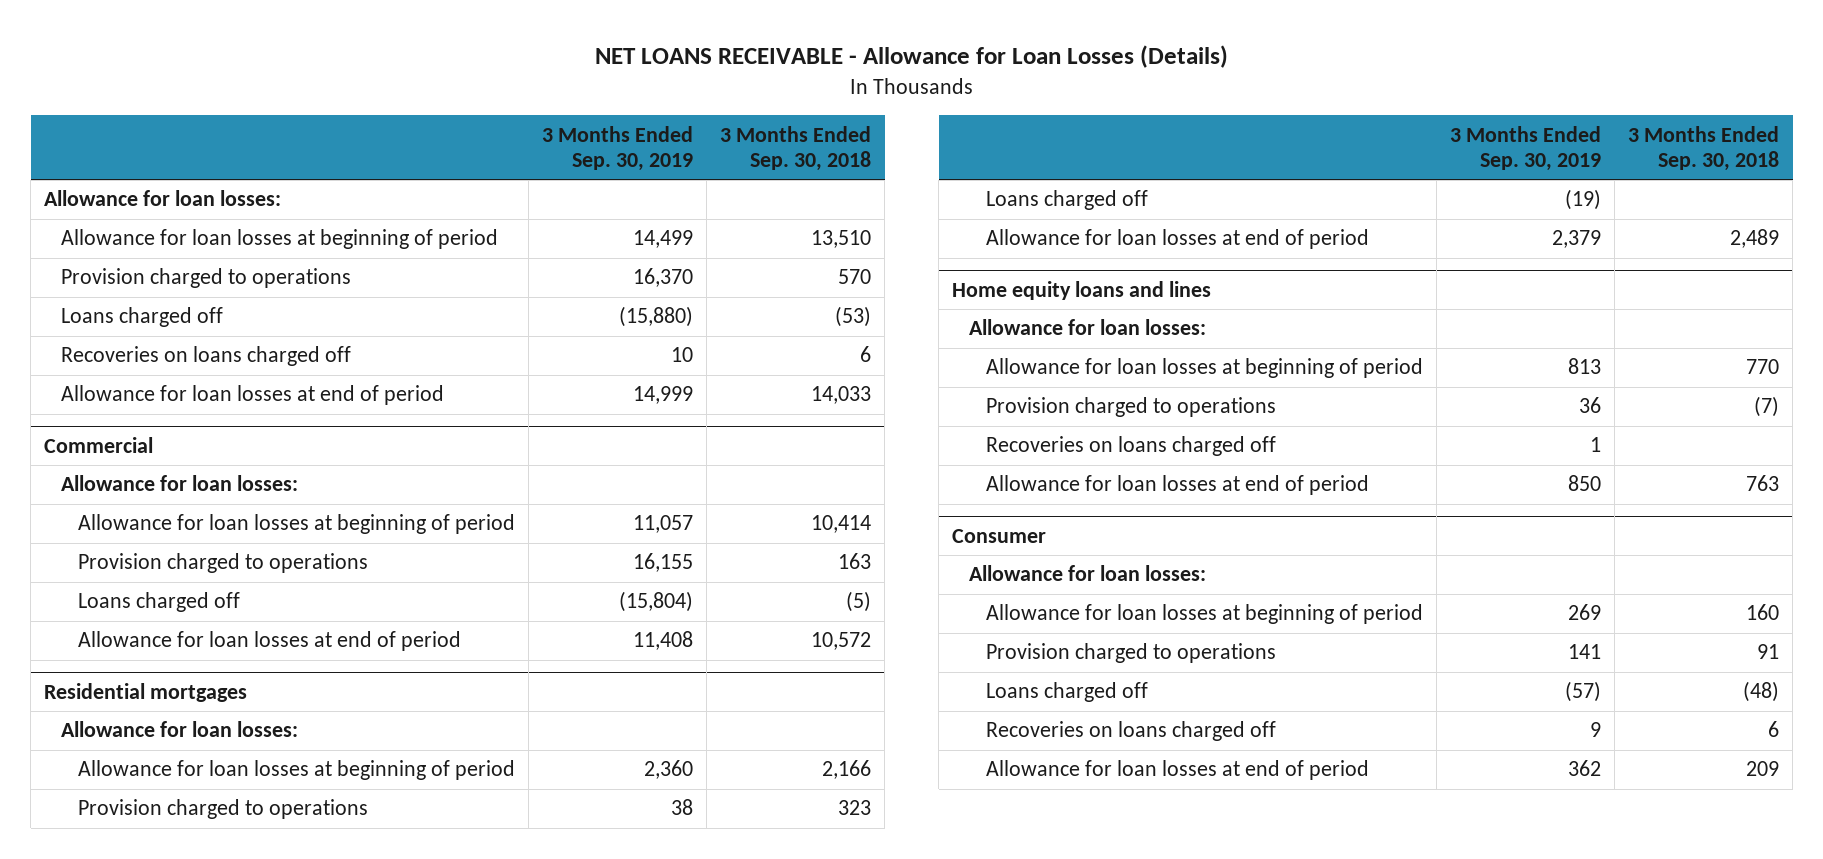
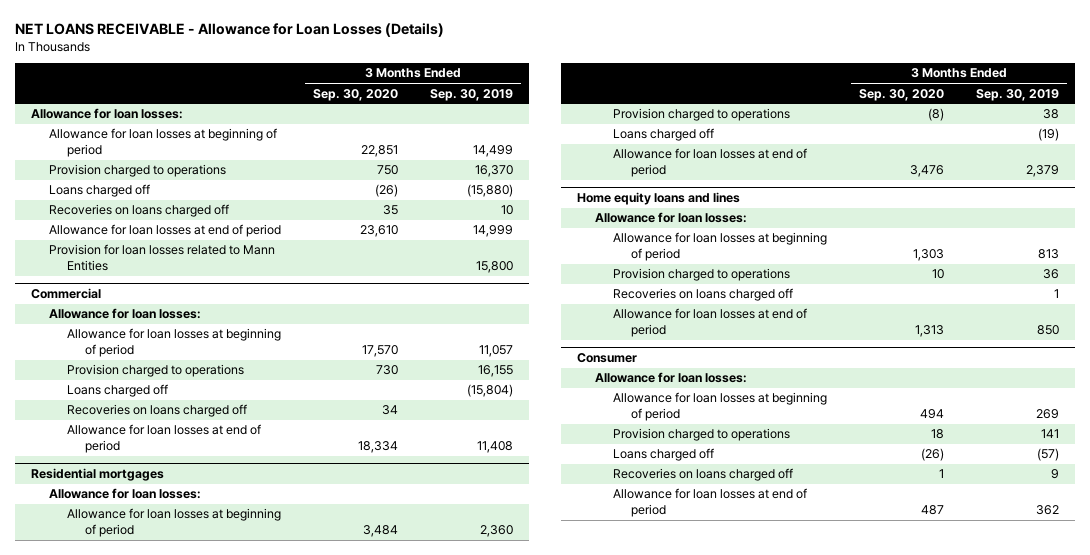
[720,125,872,171] 3 Months Ended Sep. 30, 2018 -> none
none -> [313,88,399,101] Sep. 30, 2020
none -> [48,244,275,272] Provision for loan losses related to Mann Entities
none -> [66,404,247,418] Recoveries on loans charged off

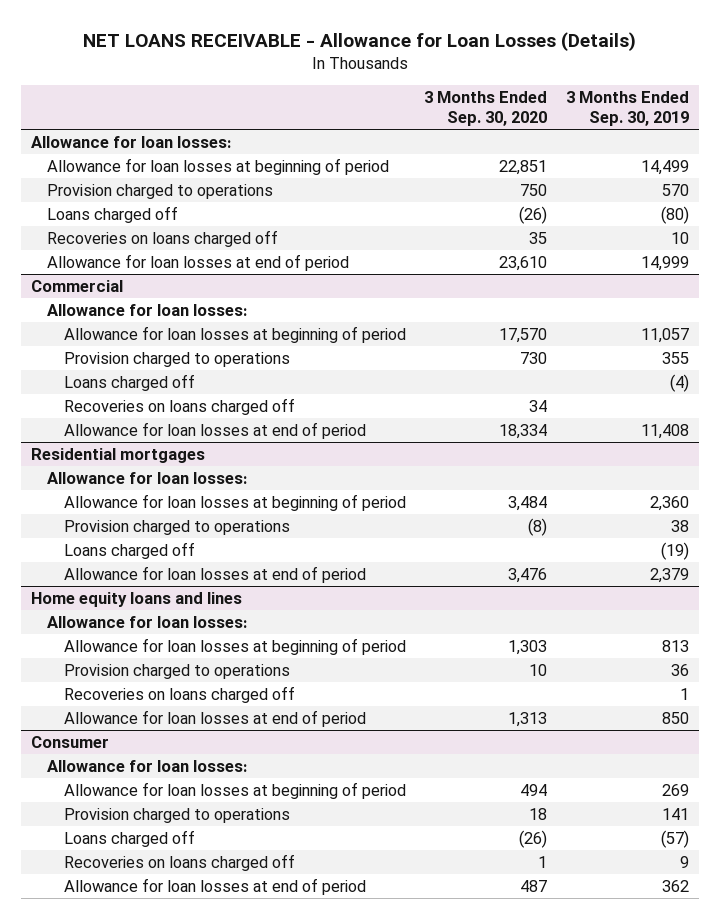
[475,165,514,178] 16,370 -> [662,183,690,196] 570
[467,184,514,198] (15,880) -> [661,205,690,224] (80)
[48,244,275,272] Provision for loan losses related to Mann Entities -> none
[478,365,514,378] 16,155 -> [662,351,690,364] 355
[467,384,514,398] (15,804) -> [670,373,690,392] (4)

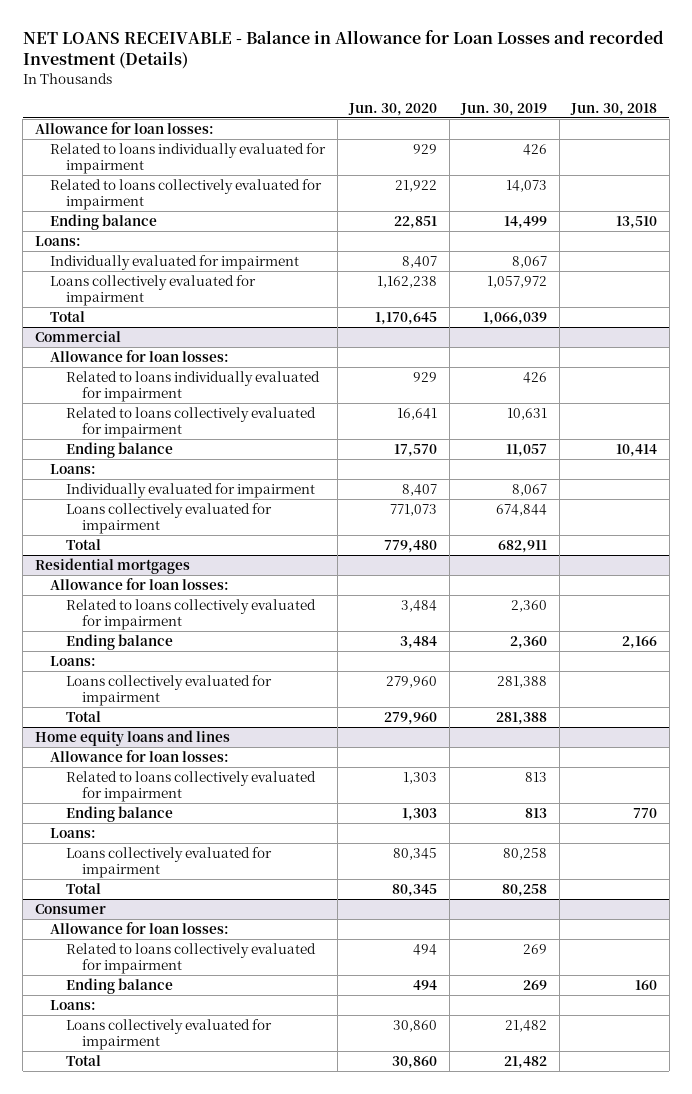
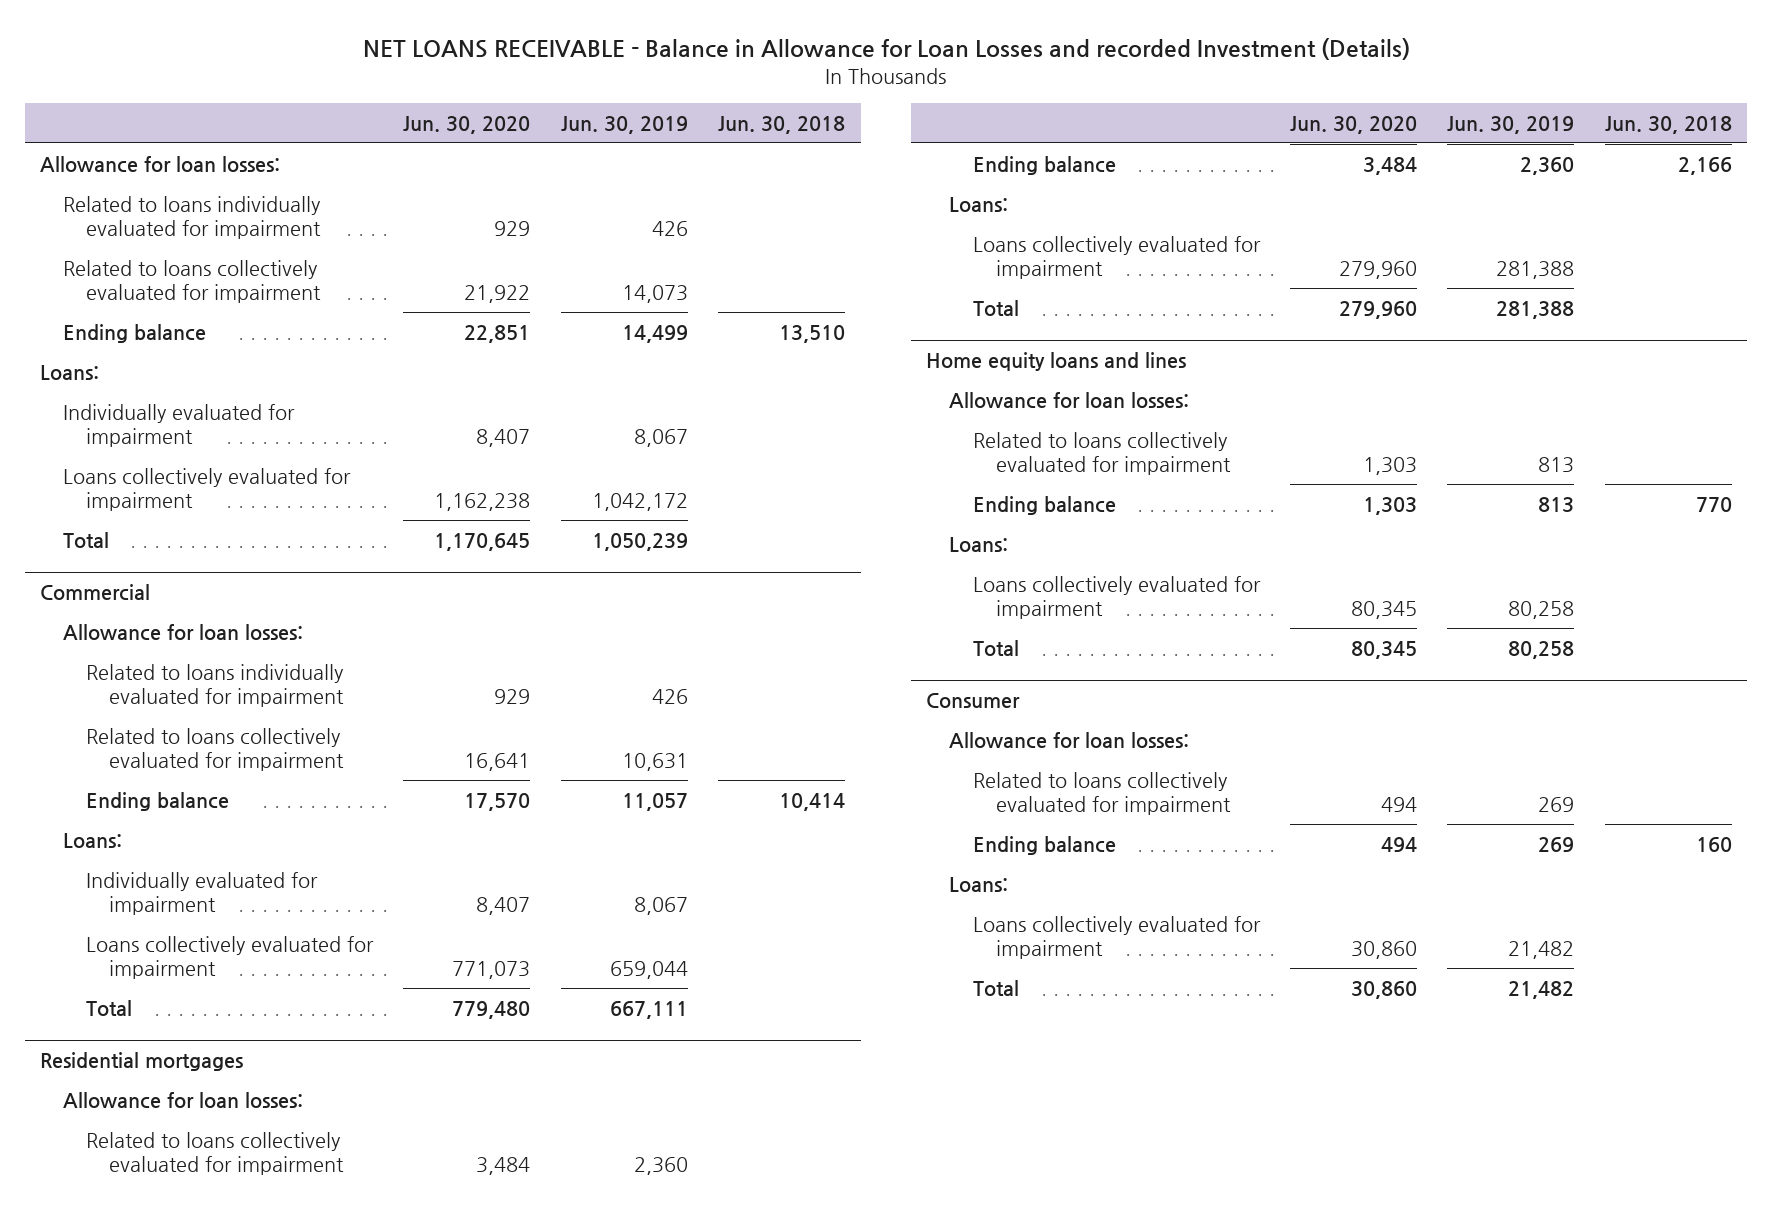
[487,276,548,289] 1,057,972 -> [591,493,688,512] 1,042,172
[483,312,548,326] 1,066,039 -> [591,532,688,551] 1,050,239
[496,504,548,517] 674,844 -> [609,961,688,980] 659,044
[498,540,548,554] 682,911 -> [609,1000,688,1019] 667,111

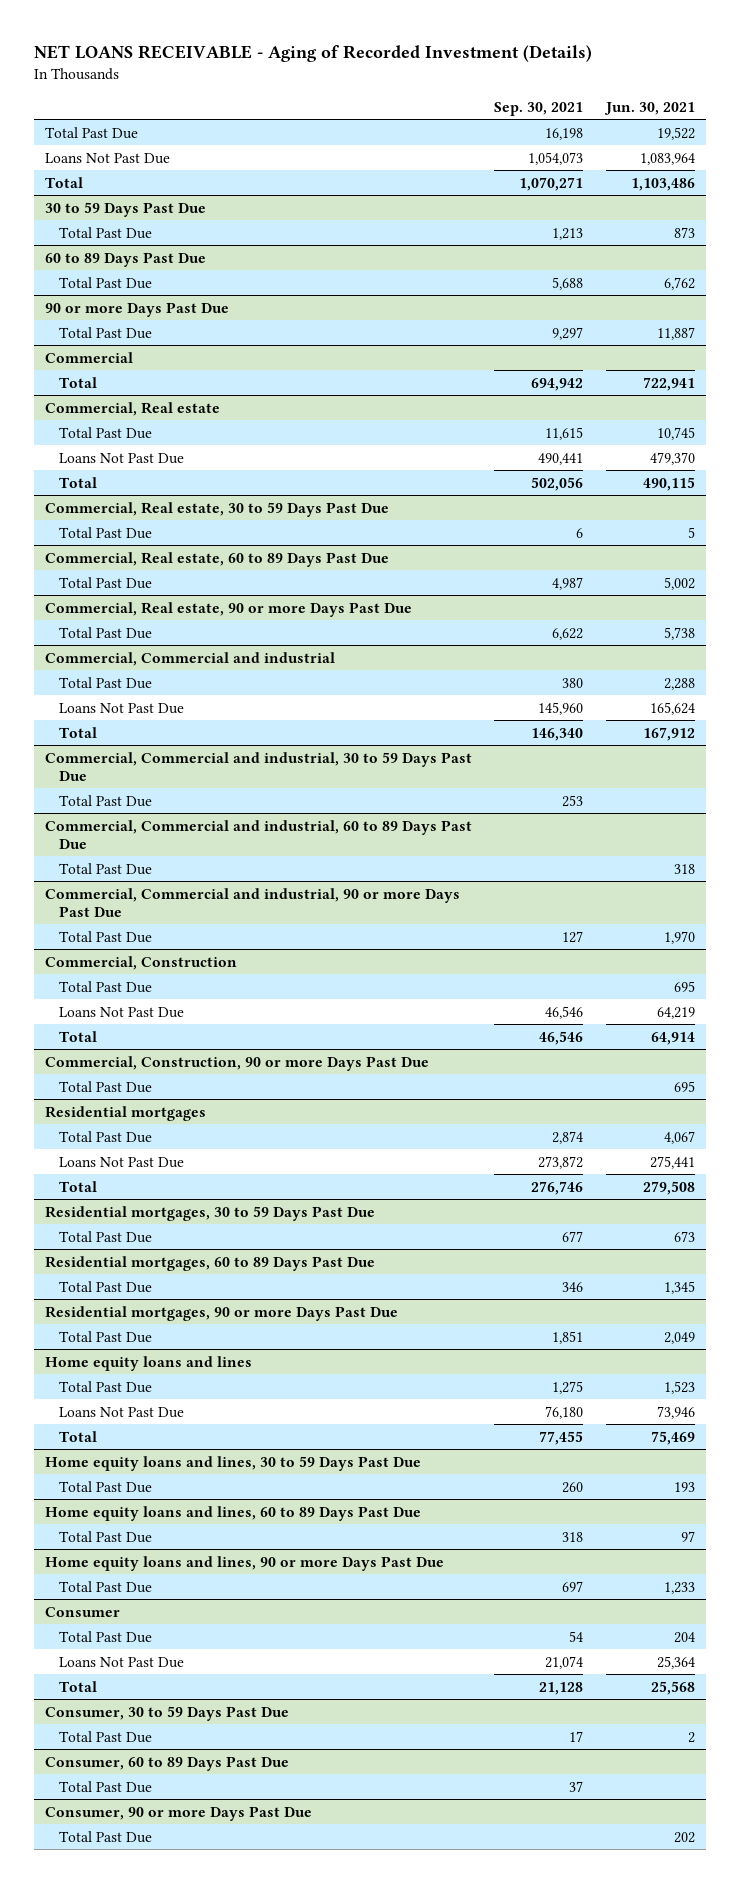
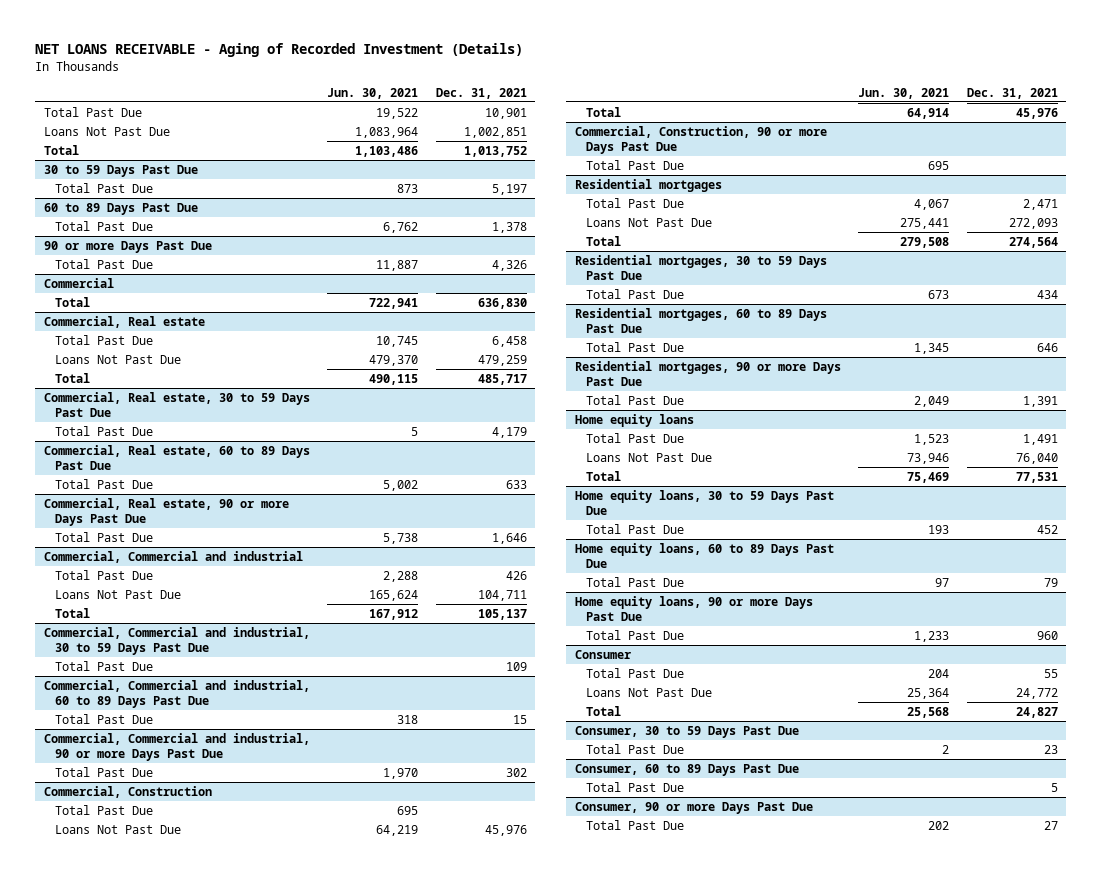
[494,101,584,116] Sep. 30, 2021 -> none
none -> [435,87,527,99] Dec. 31, 2021
[44,1355,252,1371] Home equity loans and lines -> [574,413,694,427] Home equity loans
[44,1455,421,1471] Home equity loans and lines, 30 to 59 Days Past Due -> [574,489,834,516] Home equity loans, 30 to 59 Days Past Due
[44,1505,421,1521] Home equity loans and lines, 60 to 89 Days Past Due -> [574,542,834,569] Home equity loans, 60 to 89 Days Past Due
[44,1555,444,1571] Home equity loans and lines, 90 or more Days Past Due -> [574,595,813,622] Home equity loans, 90 or more Days Past Due

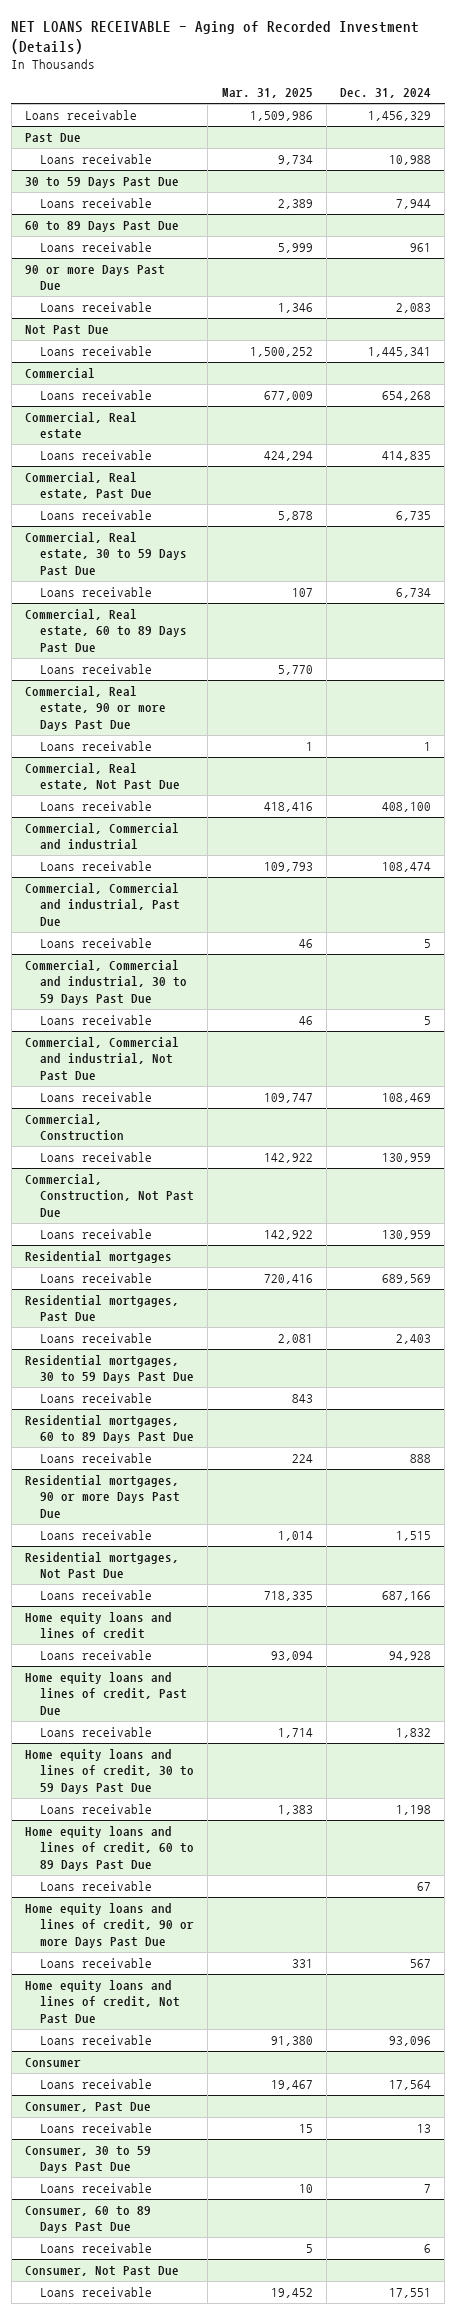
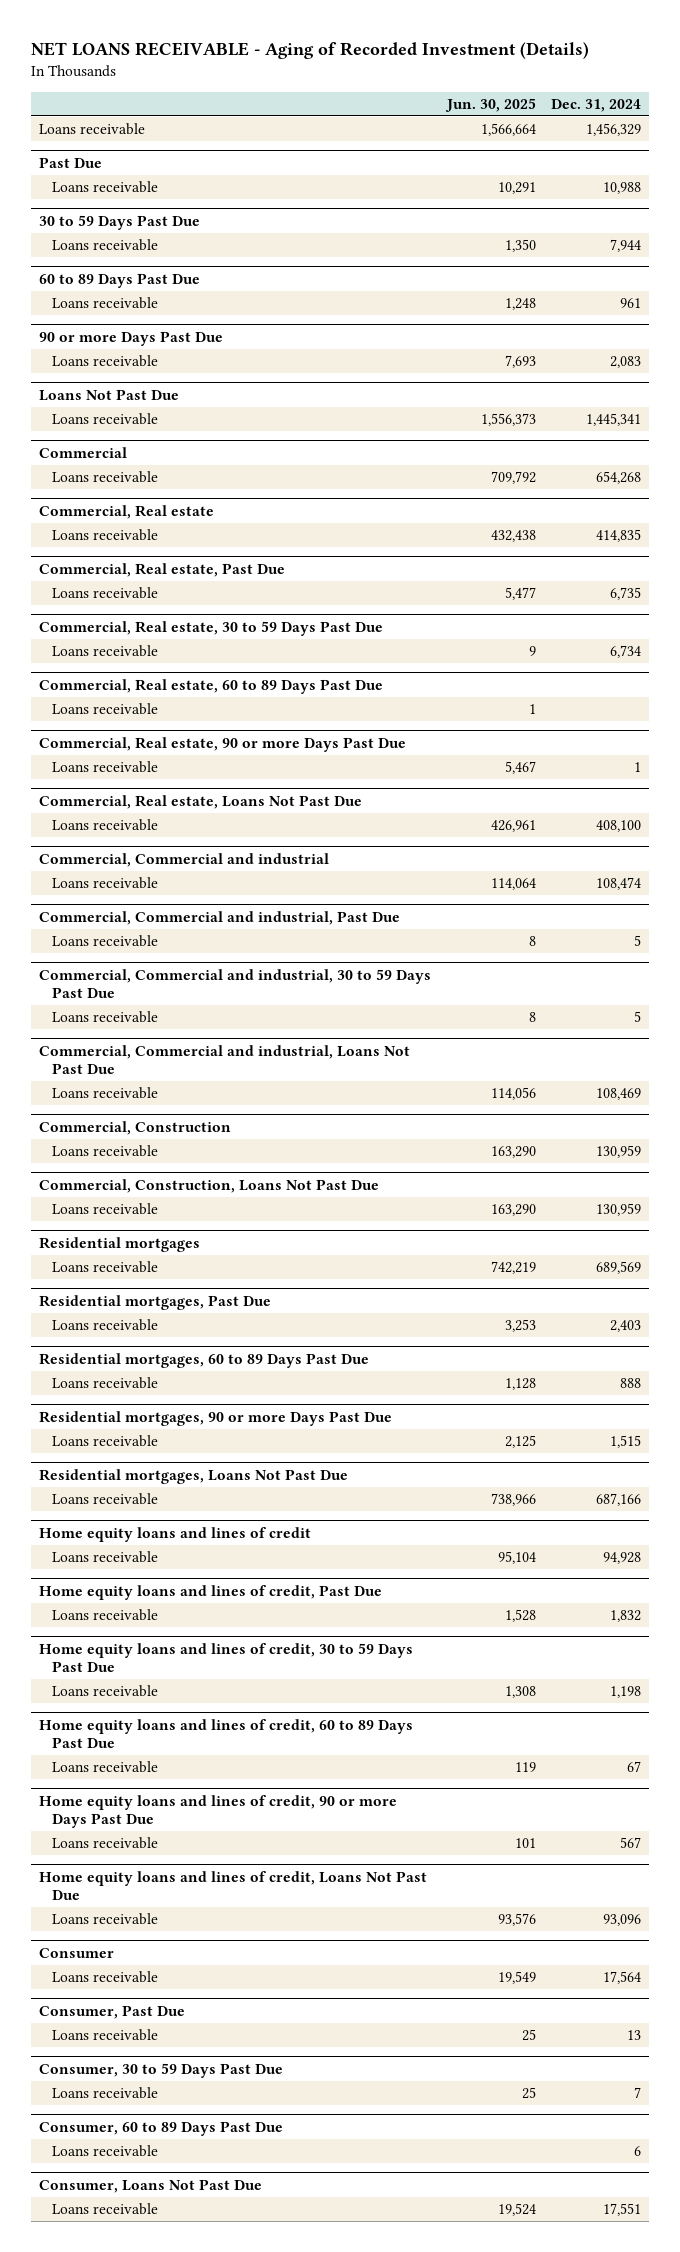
[221,88,313,99] Mar. 31, 2025 -> none
none -> [444,97,536,112] Jun. 30, 2025
[25,325,110,336] Not Past Due -> [39,388,180,401] Loans Not Past Due
[25,763,180,791] Commercial, Real estate, Not Past Due -> [39,794,363,809] Commercial, Real estate, Loans Not Past Due
[25,1037,180,1081] Commercial, Commercial and industrial, Not Past Due -> [39,1044,411,1075] Commercial, Commercial and industrial, Loans Not Past Due
[25,1174,194,1217] Commercial, Construction, Not Past Due -> [39,1178,380,1193] Commercial, Construction, Loans Not Past Due
[25,1355,194,1384] Residential mortgages, 30 to 59 Days Past Due -> none
[39,1393,152,1404] Loans receivable -> none
[25,1552,180,1580] Residential mortgages, Not Past Due -> [39,1468,349,1484] Residential mortgages, Loans Not Past Due
[25,1980,180,2024] Home equity loans and lines of credit, Not Past Due -> [39,1870,428,1901] Home equity loans and lines of credit, Loans Not Past Due
[25,2266,180,2277] Consumer, Not Past Due -> [39,2178,263,2193] Consumer, Loans Not Past Due

